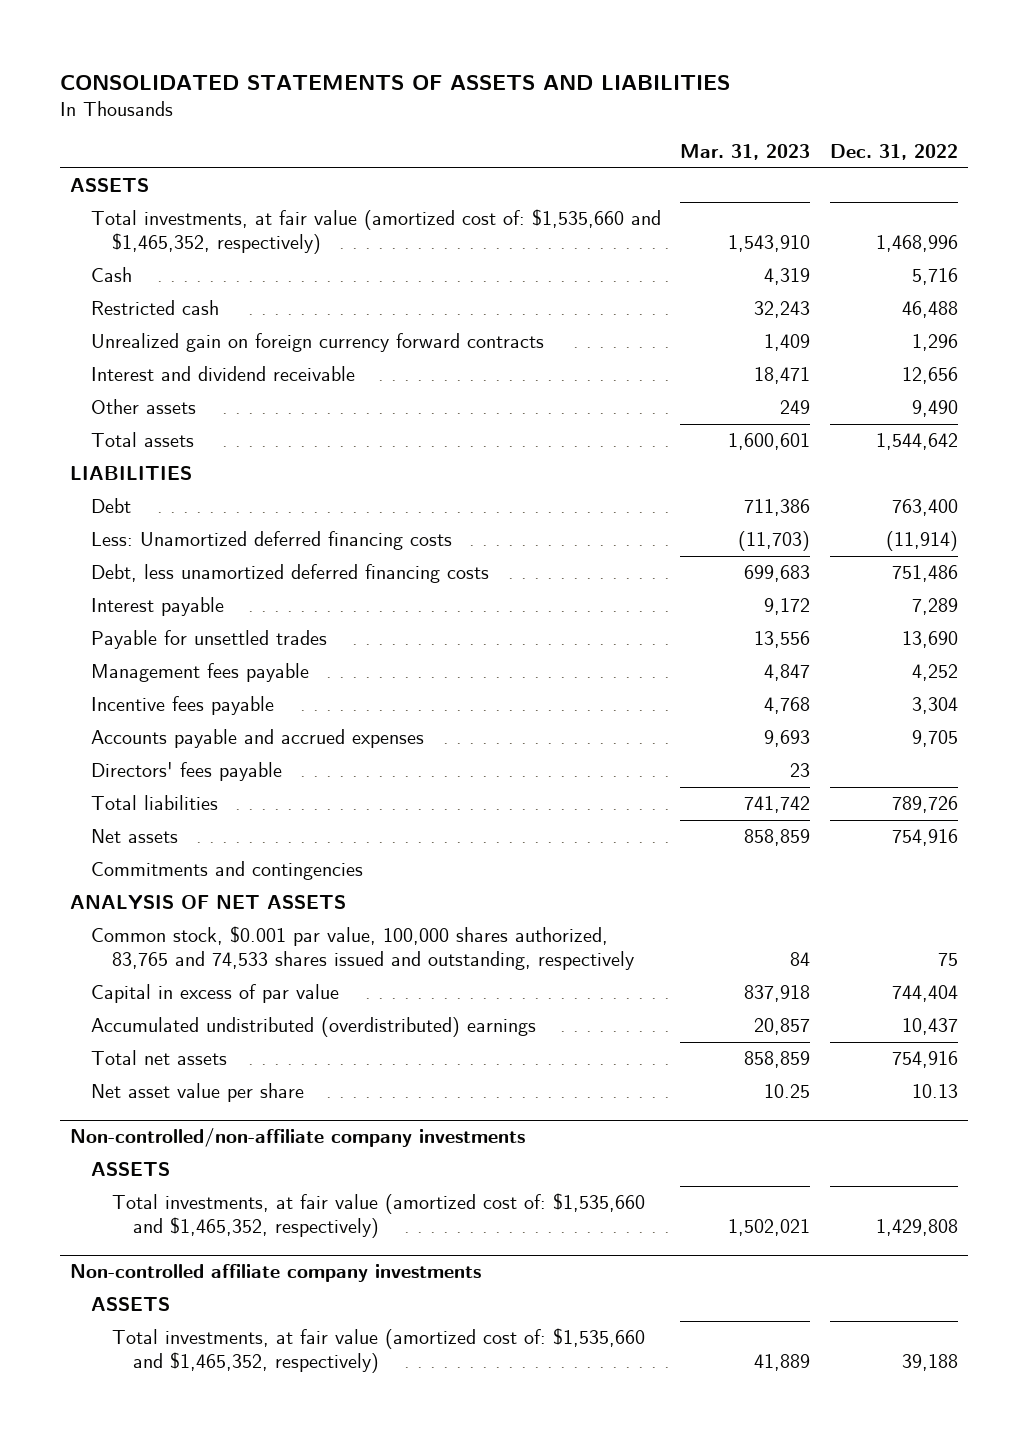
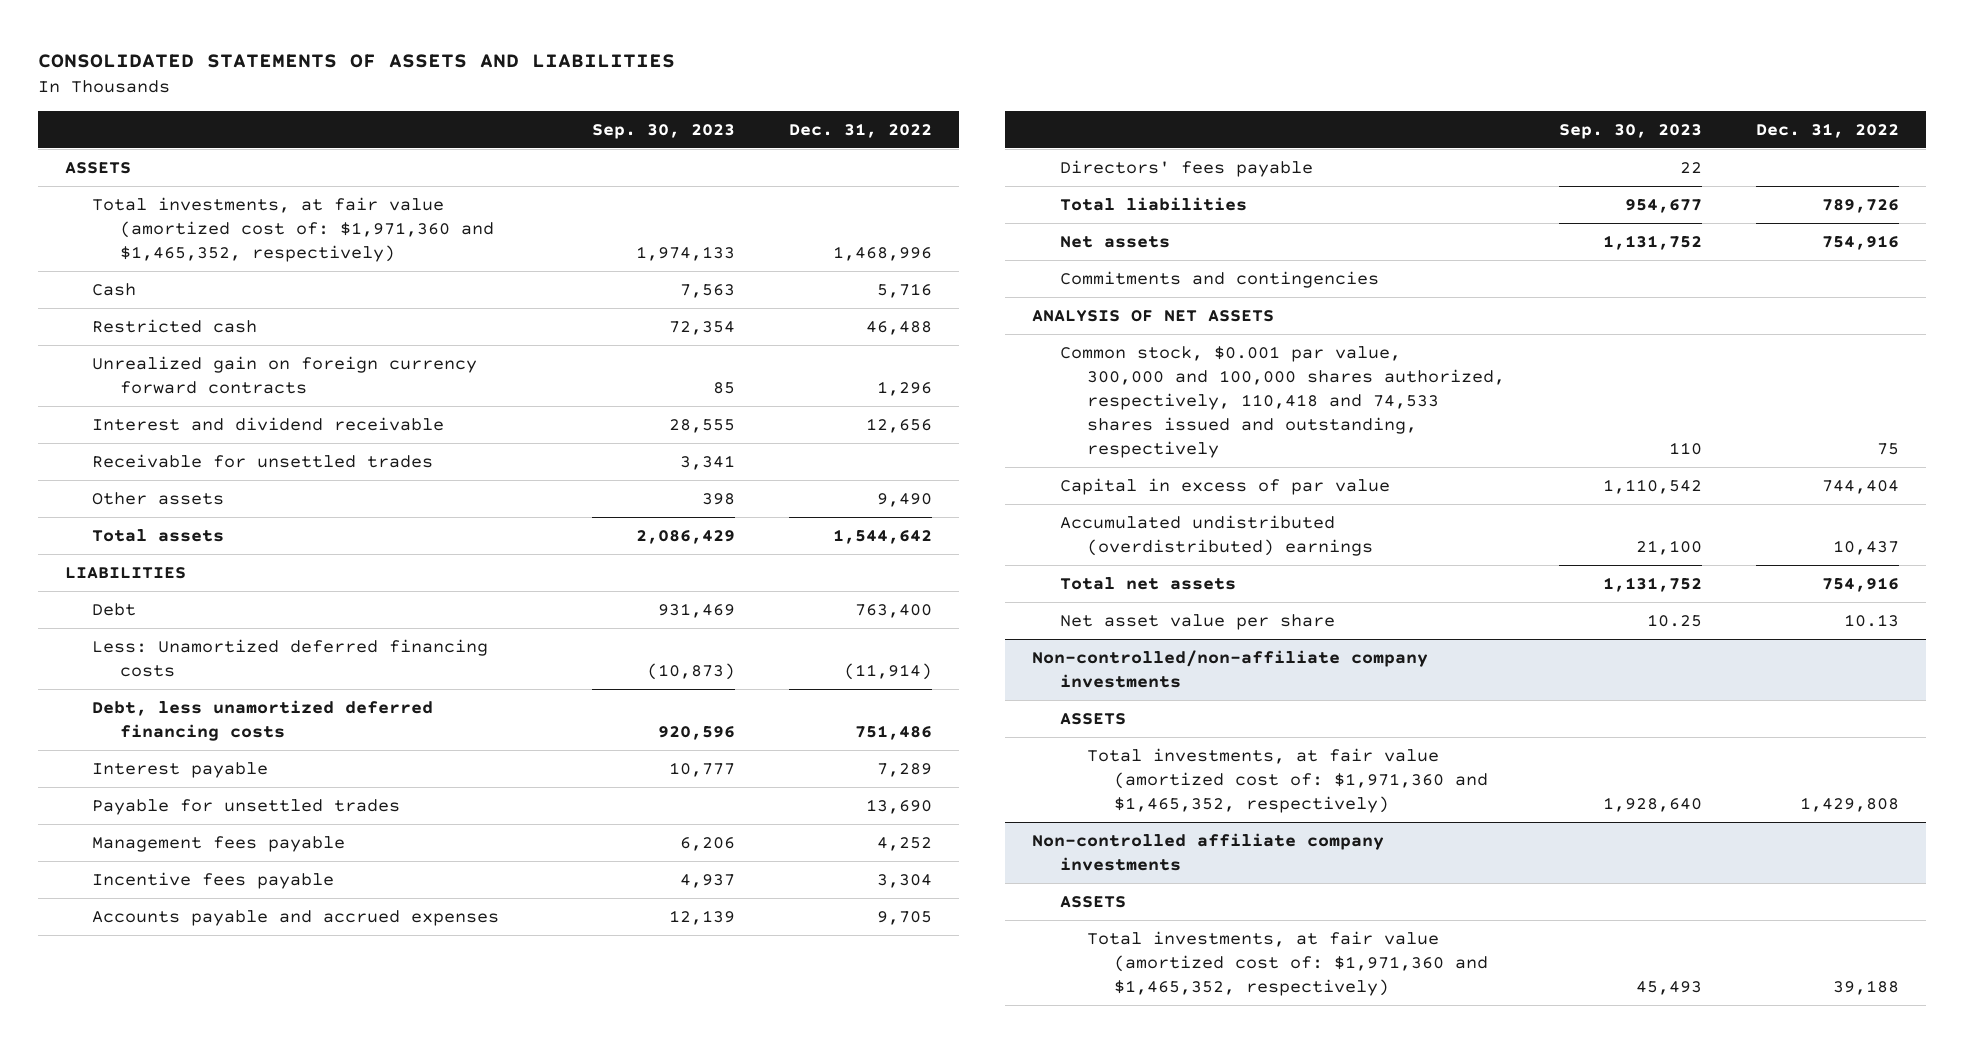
[680,144,811,161] Mar. 31, 2023 -> none
none -> [591,123,735,139] Sep. 30, 2023
[90,209,661,255] Total investments, at fair value (amortized cost of: $1,535,660 and $1,465,352, respectively) -> [92,196,494,262] Total investments, at fair value (amortized cost of: $1,971,360 and $1,465,352, respectively)
none -> [92,453,434,468] Receivable for unsettled trades
[90,926,634,971] Common stock, $0.001 par value, 100,000 shares authorized, 83,765 and 74,533 shares issued and outstanding, respectively -> [1059,345,1505,458] Common stock, $0.001 par value, 300,000 and 100,000 shares authorized, respectively, 110,418 and 74,533 shares issued and outstanding, respectively
[111,1193,645,1239] Total investments, at fair value (amortized cost of: $1,535,660 and $1,465,352, respectively) -> [1086,747,1489,813] Total investments, at fair value (amortized cost of: $1,971,360 and $1,465,352, respectively)
[111,1328,645,1374] Total investments, at fair value (amortized cost of: $1,535,660 and $1,465,352, respectively) -> [1086,930,1489,996] Total investments, at fair value (amortized cost of: $1,971,360 and $1,465,352, respectively)

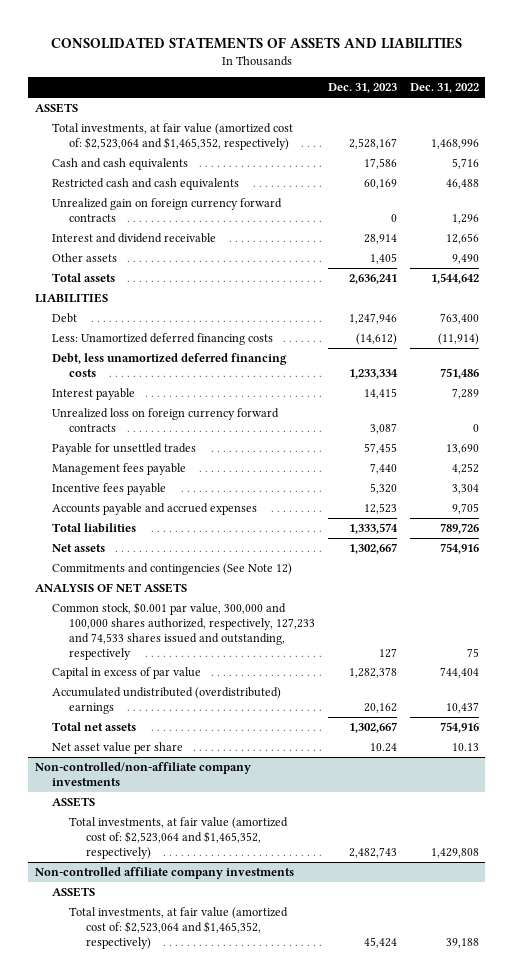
[591,123,735,139] Sep. 30, 2023 -> none
none -> [327,83,397,94] Dec. 31, 2023
[92,196,494,262] Total investments, at fair value (amortized cost of: $1,971,360 and $1,465,352, respectively) -> [51,123,293,150] Total investments, at fair value (amortized cost of: $2,523,064 and $1,465,352, respectively)
[92,282,137,296] Cash -> [51,158,188,171] Cash and cash equivalents
[92,318,258,333] Restricted cash -> [51,178,239,191] Restricted cash and cash equivalents
[92,453,434,468] Receivable for unsettled trades -> none
none -> [51,408,279,432] Unrealized loss on foreign currency forward contracts
[1059,159,1313,177] Directors' fees payable -> none
[1059,270,1379,288] Commitments and contingencies -> [51,563,292,576] Commitments and contingencies (See Note 12)
[1059,345,1505,458] Common stock, $0.001 par value, 300,000 and 100,000 shares authorized, respectively, 110,418 and 74,533 shares issued and outstanding, respectively -> [51,602,316,660] Common stock, $0.001 par value, 300,000 and 100,000 shares authorized, respectively, 127,233 and 74,533 shares issued and outstanding, respectively
[1086,747,1489,813] Total investments, at fair value (amortized cost of: $1,971,360 and $1,465,352, respectively) -> [69,817,289,859] Total investments, at fair value (amortized cost of: $2,523,064 and $1,465,352, respectively)
[1086,930,1489,996] Total investments, at fair value (amortized cost of: $1,971,360 and $1,465,352, respectively) -> [69,907,289,949] Total investments, at fair value (amortized cost of: $2,523,064 and $1,465,352, respectively)

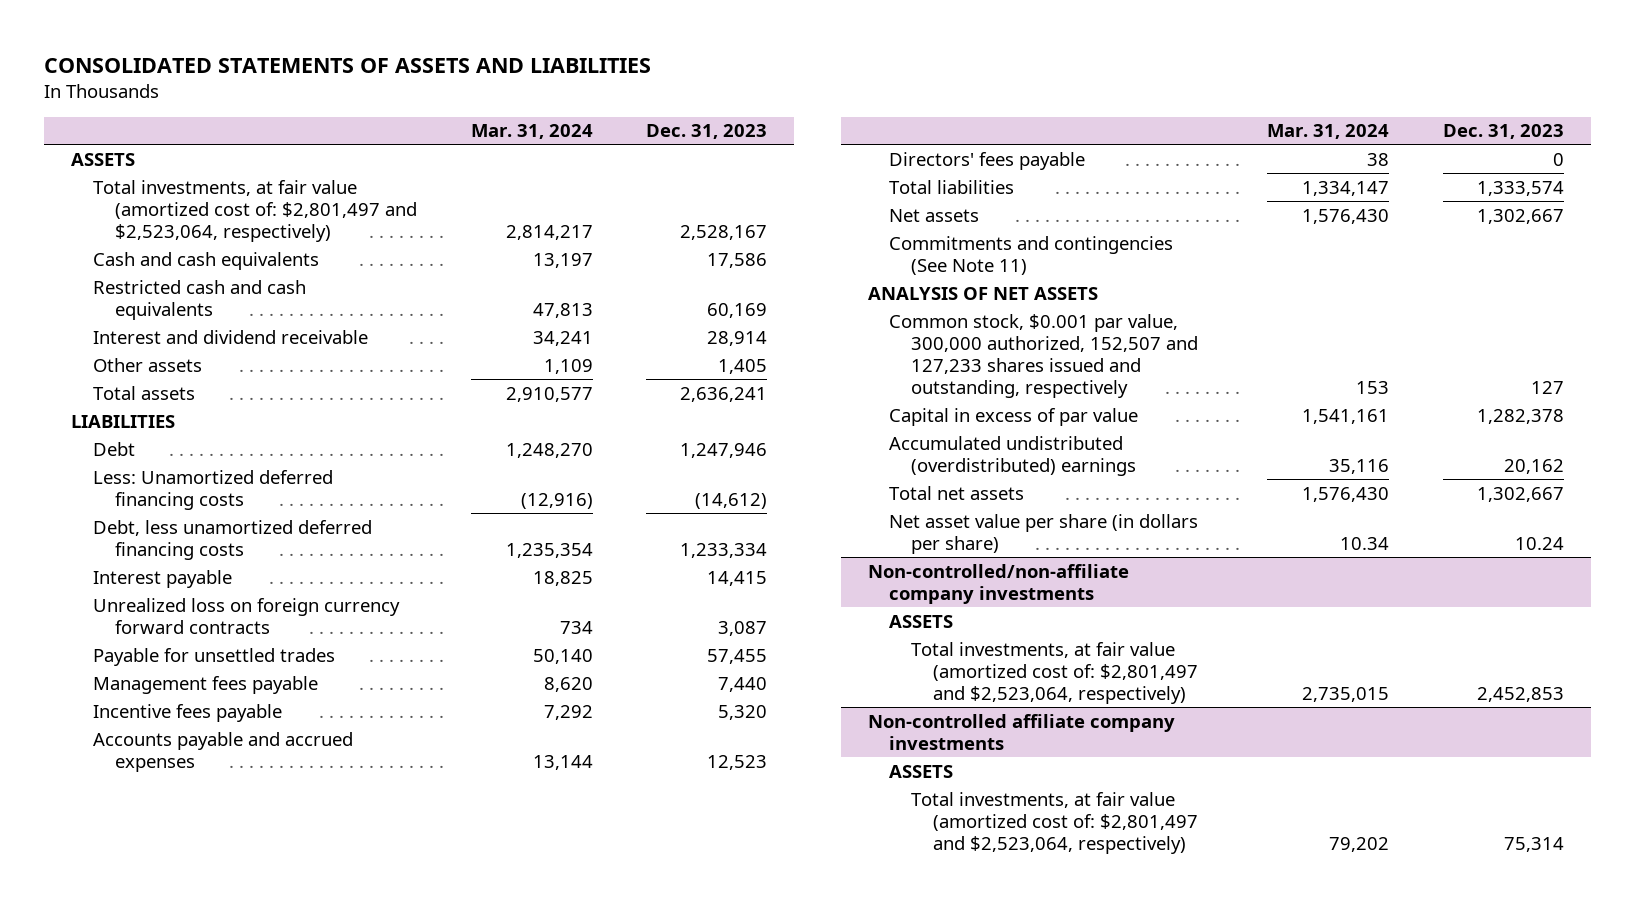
[409,83,479,94] Dec. 31, 2022 -> none
none -> [470,124,593,140] Mar. 31, 2024
[51,123,293,150] Total investments, at fair value (amortized cost of: $2,523,064 and $1,465,352, respectively) -> [92,179,417,242] Total investments, at fair value (amortized cost of: $2,801,497 and $2,523,064, respectively)
[51,198,282,222] Unrealized gain on foreign currency forward contracts -> none
none -> [889,151,1086,170] Directors' fees payable
[51,563,292,576] Commitments and contingencies (See Note 12) -> [889,235,1174,275] Commitments and contingencies (See Note 11)
[51,602,316,660] Common stock, $0.001 par value, 300,000 and 100,000 shares authorized, respectively, 127,233 and 74,533 shares issued and outstanding, respectively -> [889,313,1199,398] Common stock, $0.001 par value, 300,000 authorized, 152,507 and 127,233 shares issued and outstanding, respectively
[51,742,183,755] Net asset value per share -> [889,513,1199,554] Net asset value per share (in dollars per share)
[69,817,289,859] Total investments, at fair value (amortized cost of: $2,523,064 and $1,465,352, respectively) -> [911,641,1198,704] Total investments, at fair value (amortized cost of: $2,801,497 and $2,523,064, respectively)
[348,846,397,858] 2,482,743 -> [1476,686,1564,702] 2,452,853
[69,907,289,949] Total investments, at fair value (amortized cost of: $2,523,064 and $1,465,352, respectively) -> [911,791,1198,854] Total investments, at fair value (amortized cost of: $2,801,497 and $2,523,064, respectively)
[363,936,397,948] 45,424 -> [1503,836,1564,852] 75,314

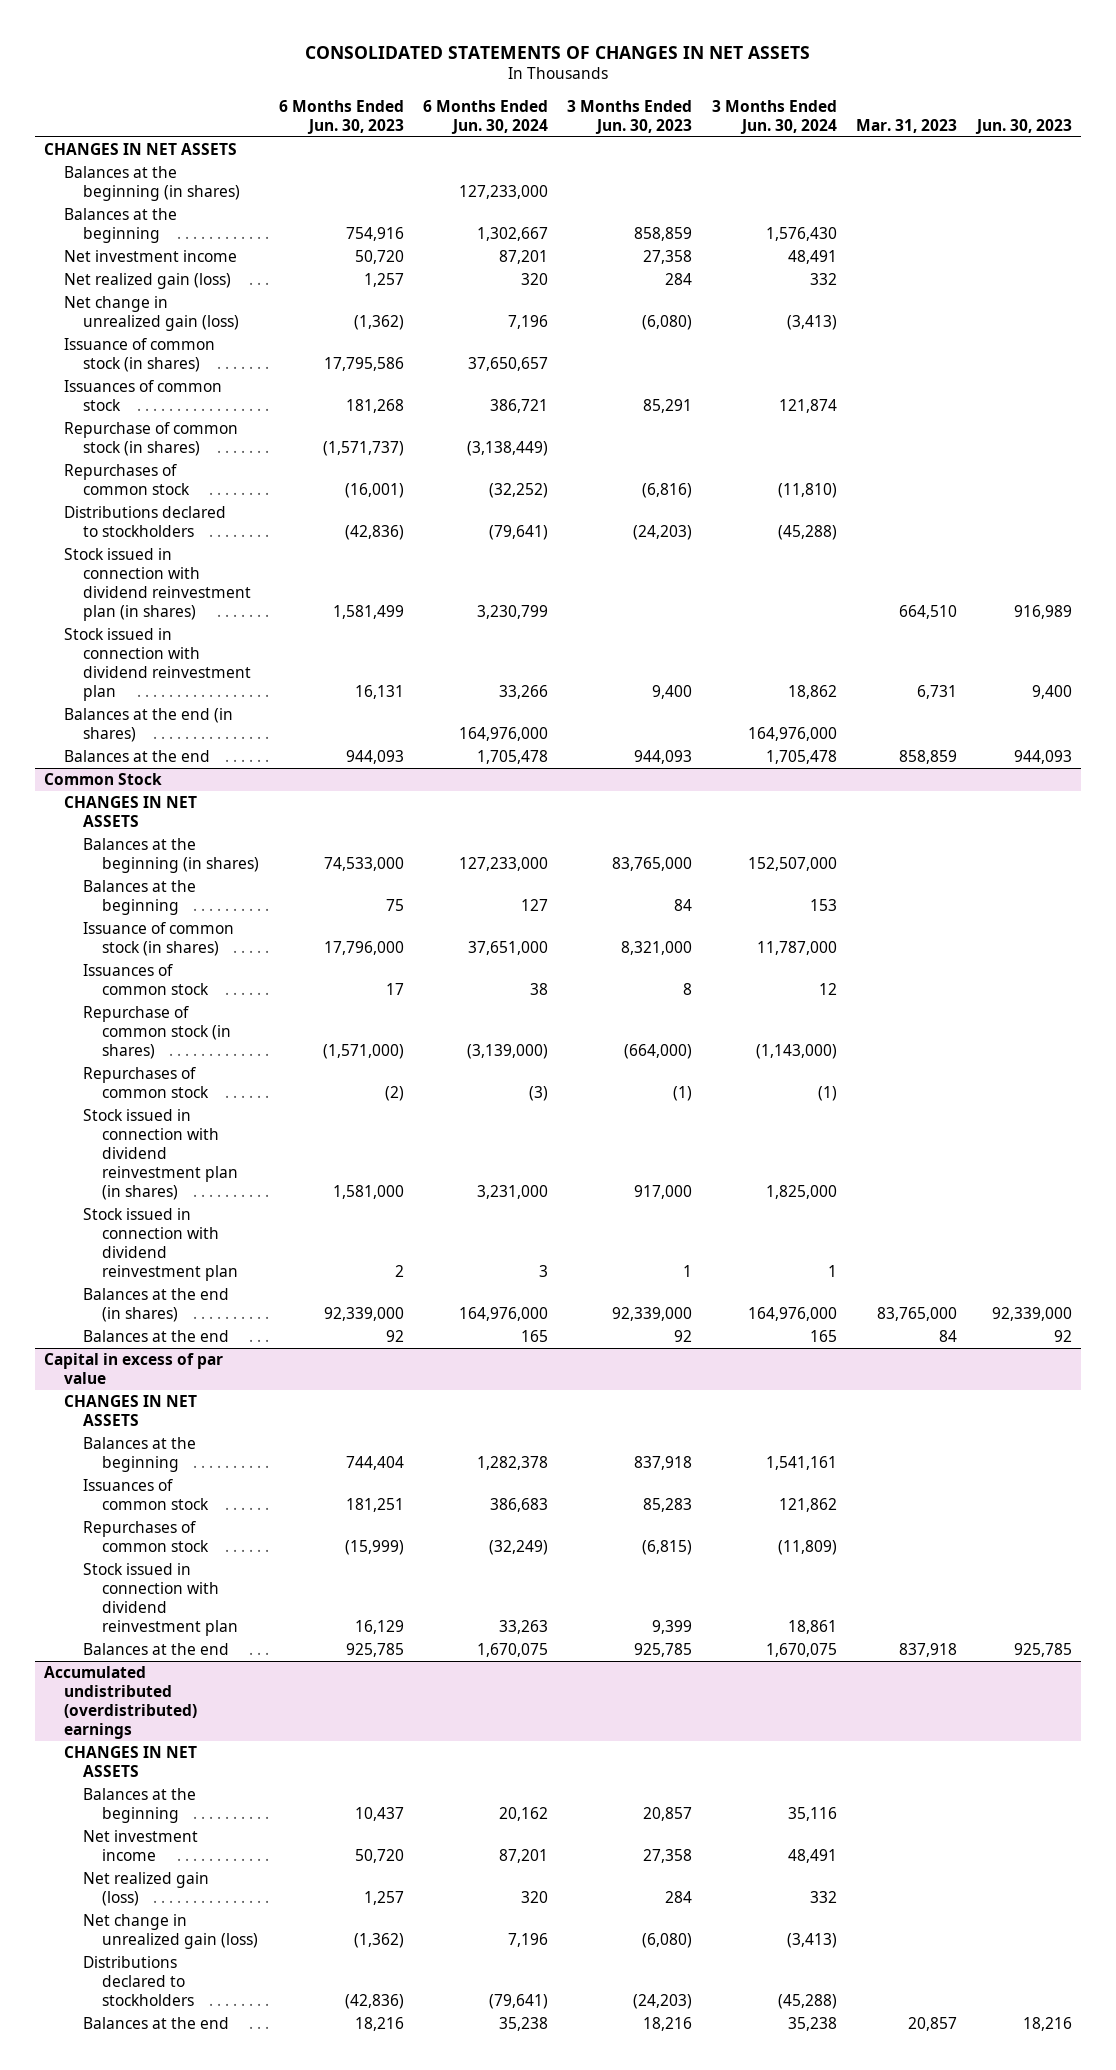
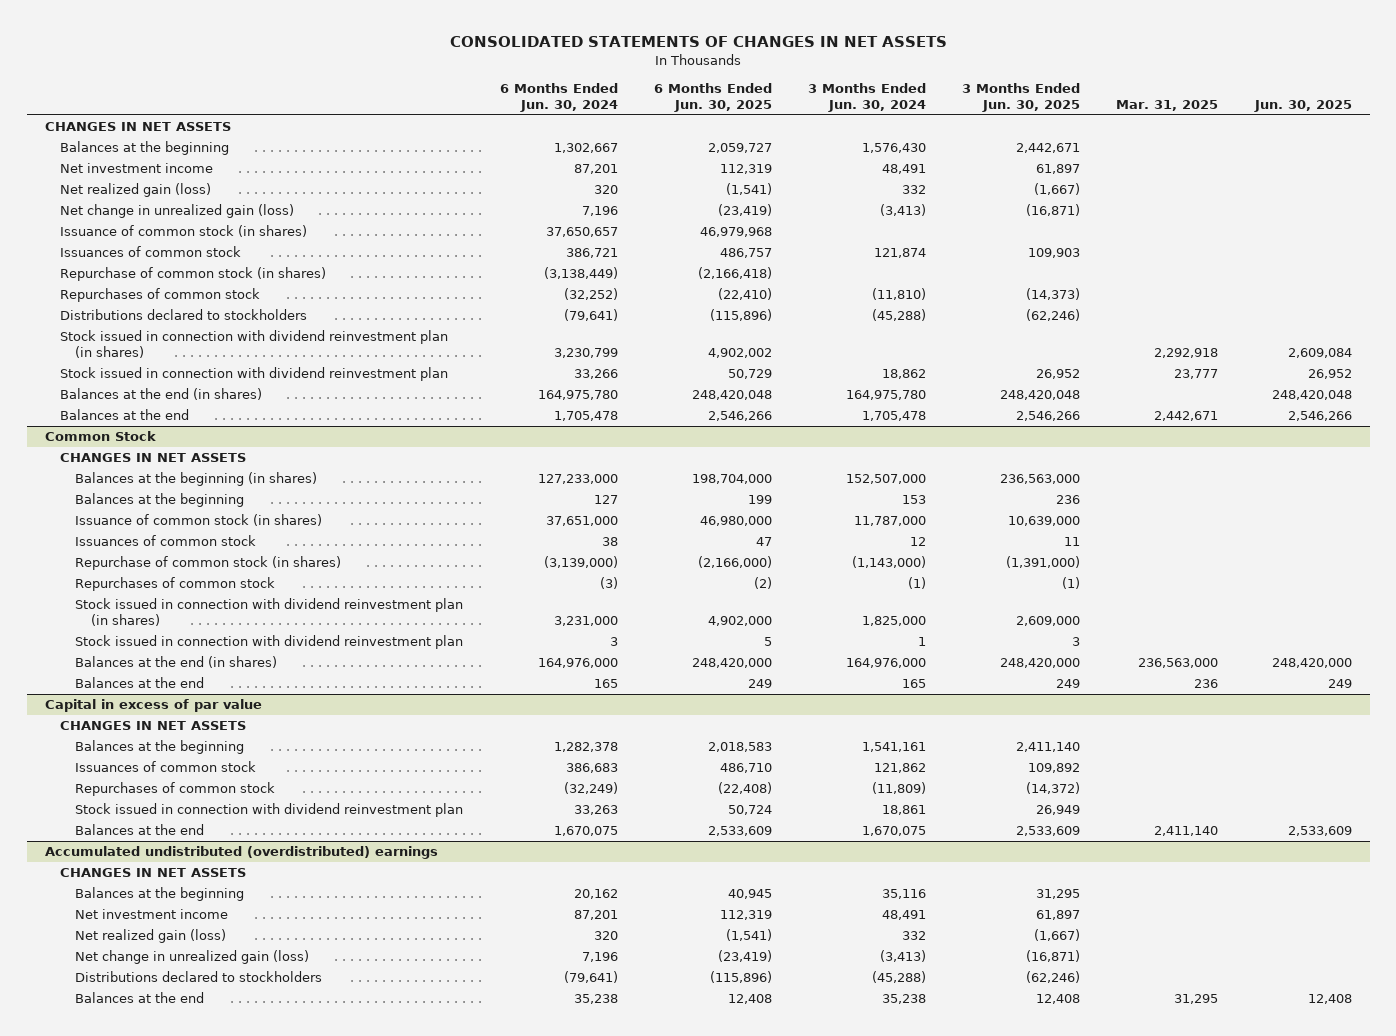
[278,99,404,134] 6 Months Ended Jun. 30, 2023 -> none
[567,99,693,134] 3 Months Ended Jun. 30, 2023 -> none
[856,118,958,133] Mar. 31, 2023 -> none
[974,118,1072,134] Jun. 30, 2023 -> none
none -> [653,83,772,113] 6 Months Ended Jun. 30, 2025
none -> [962,83,1081,113] 3 Months Ended Jun. 30, 2025
none -> [1116,100,1219,112] Mar. 31, 2025
none -> [1253,100,1352,113] Jun. 30, 2025
[63,166,240,202] Balances at the beginning (in shares) -> none
[458,727,548,742] 164,976,000 -> [537,390,618,401] 164,975,780
[747,727,837,742] 164,976,000 -> [846,390,927,401] 164,975,780

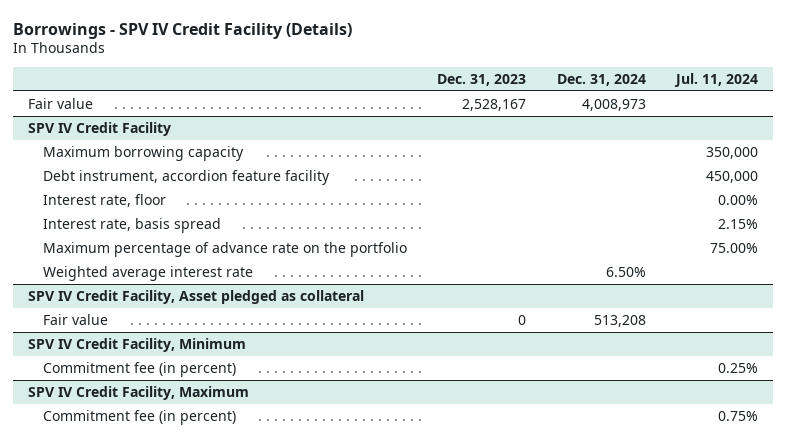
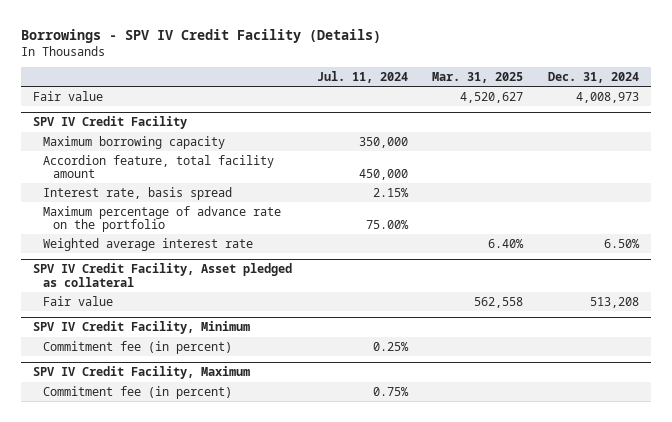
[437,74,527,87] Dec. 31, 2023 -> none
none -> [432,71,524,83] Mar. 31, 2025
[43,169,331,185] Debt instrument, accordion feature facility -> none
[43,193,167,207] Interest rate, floor -> none
none -> [43,154,275,179] Accordion feature, total facility amount

